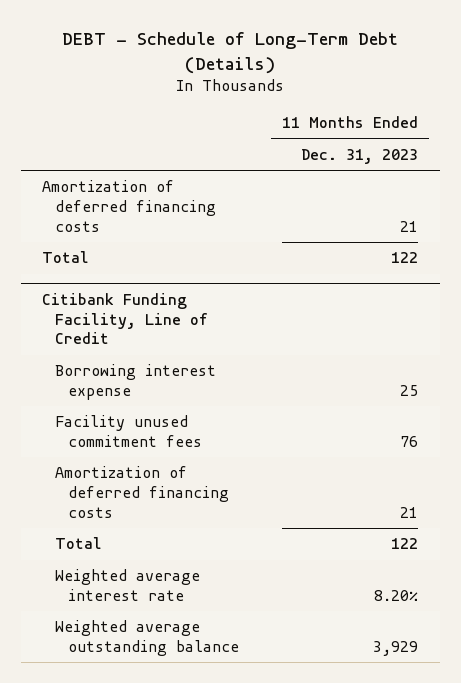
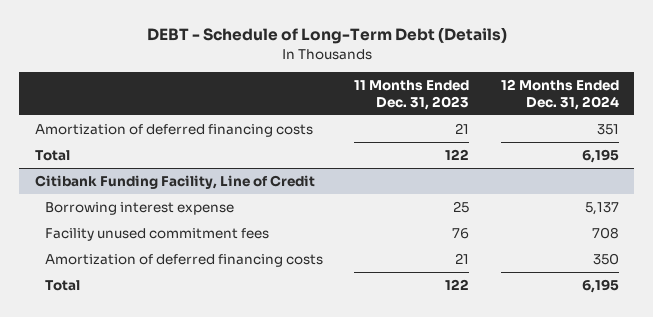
none -> [500,79,619,110] 12 Months Ended Dec. 31, 2024
[55,569,201,601] Weighted average interest rate -> none
[55,620,240,656] Weighted average outstanding balance -> none

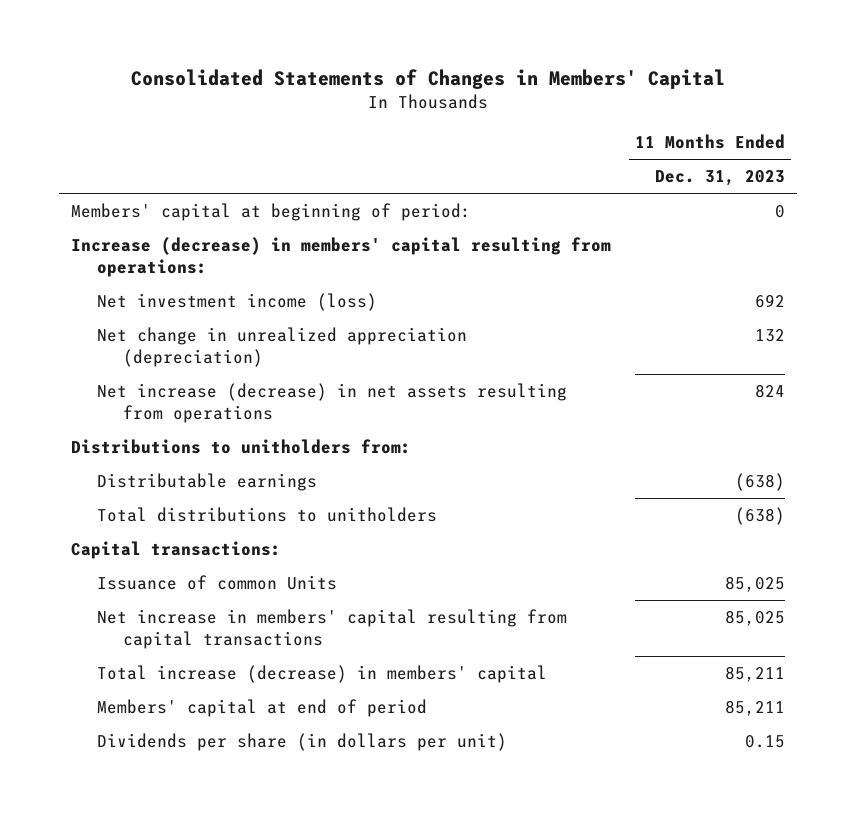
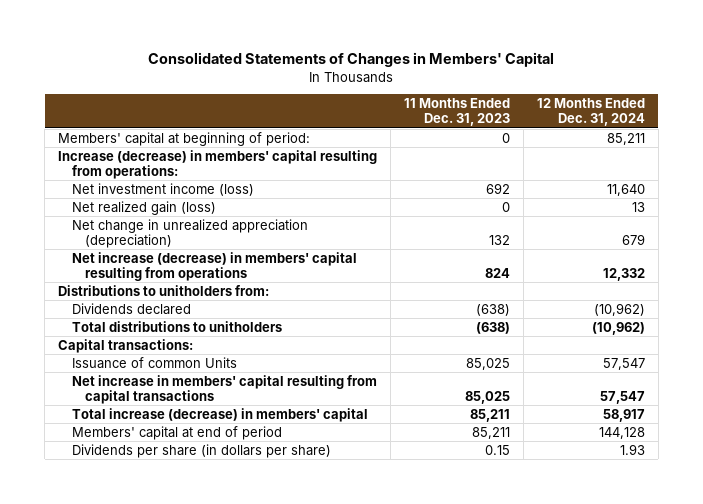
none -> [536,98,645,126] 12 Months Ended Dec. 31, 2024
none -> [71,200,216,215] Net realized gain (loss)
[96,382,567,424] Net increase (decrease) in net assets resulting from operations -> [71,251,357,281] Net increase (decrease) in members' capital resulting from operations
[96,472,317,491] Distributable earnings -> [71,302,191,315] Dividends declared
[96,732,507,751] Dividends per share (in dollars per unit) -> [71,443,331,458] Dividends per share (in dollars per share)

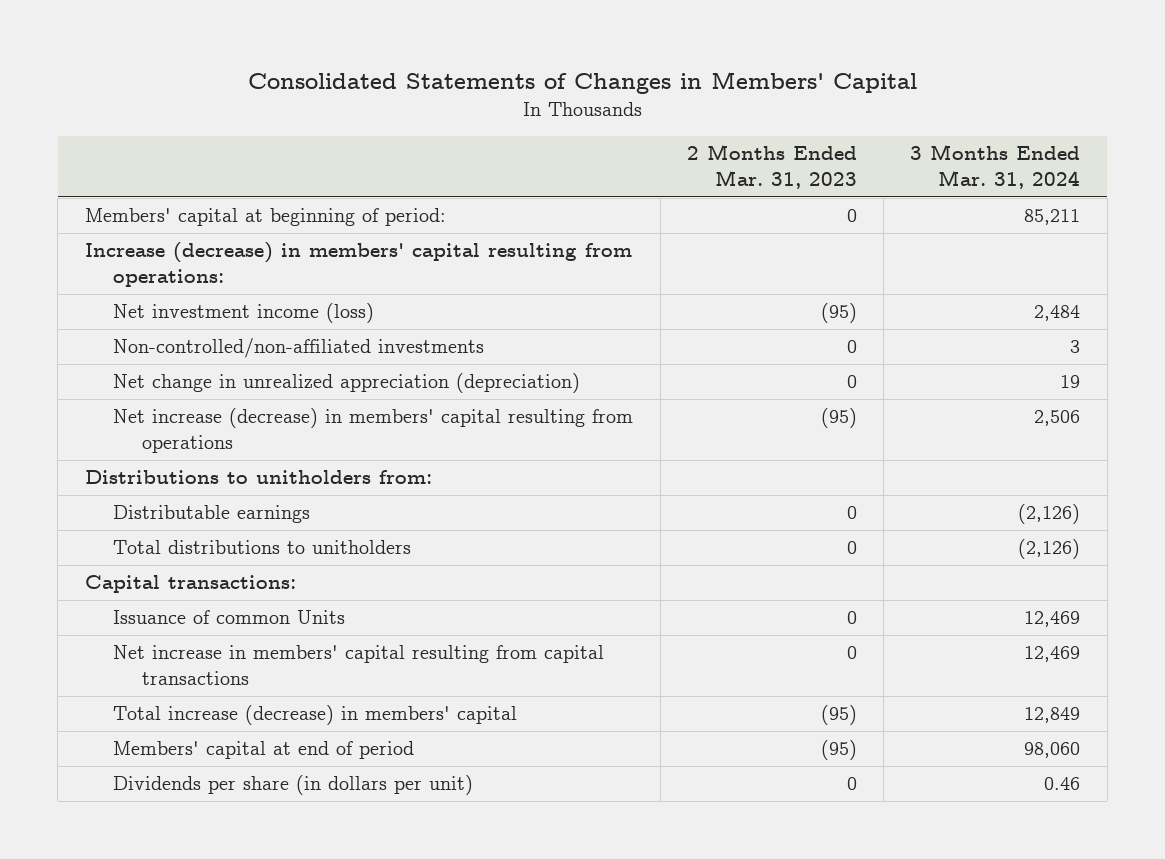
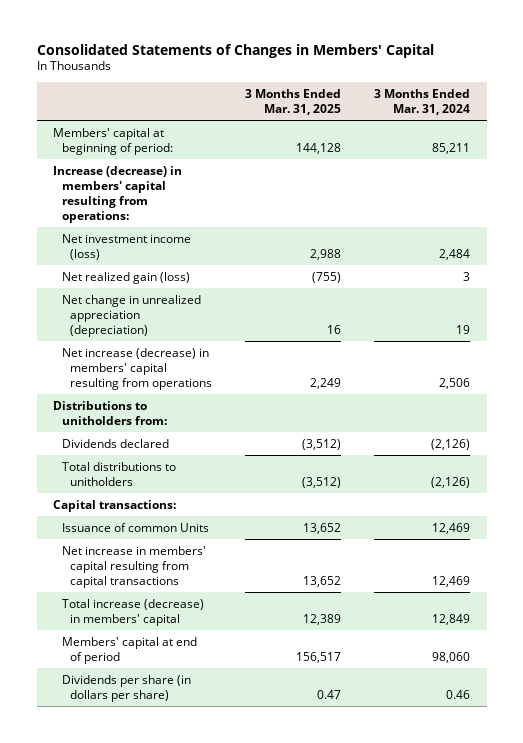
[686,144,857,189] 2 Months Ended Mar. 31, 2023 -> none
none -> [244,88,341,115] 3 Months Ended Mar. 31, 2025
[113,338,485,359] Non-controlled/non-affiliated investments -> [61,271,190,284] Net realized gain (loss)
[113,505,311,524] Distributable earnings -> [61,438,169,448] Dividends declared
[113,775,474,796] Dividends per share (in dollars per unit) -> [61,674,191,702] Dividends per share (in dollars per share)

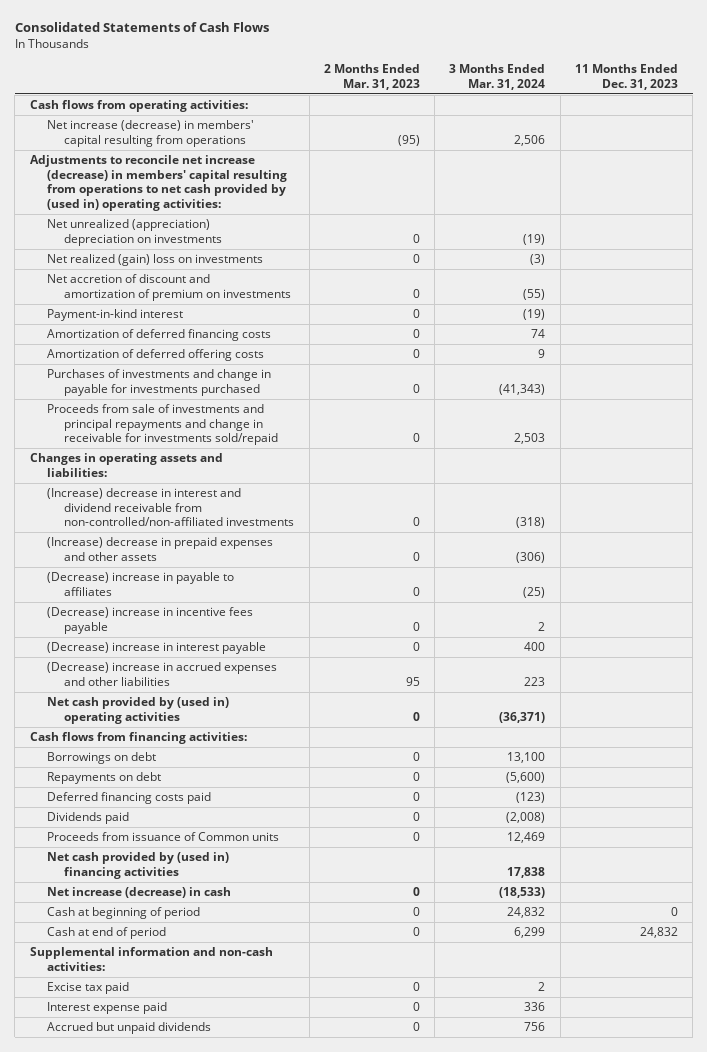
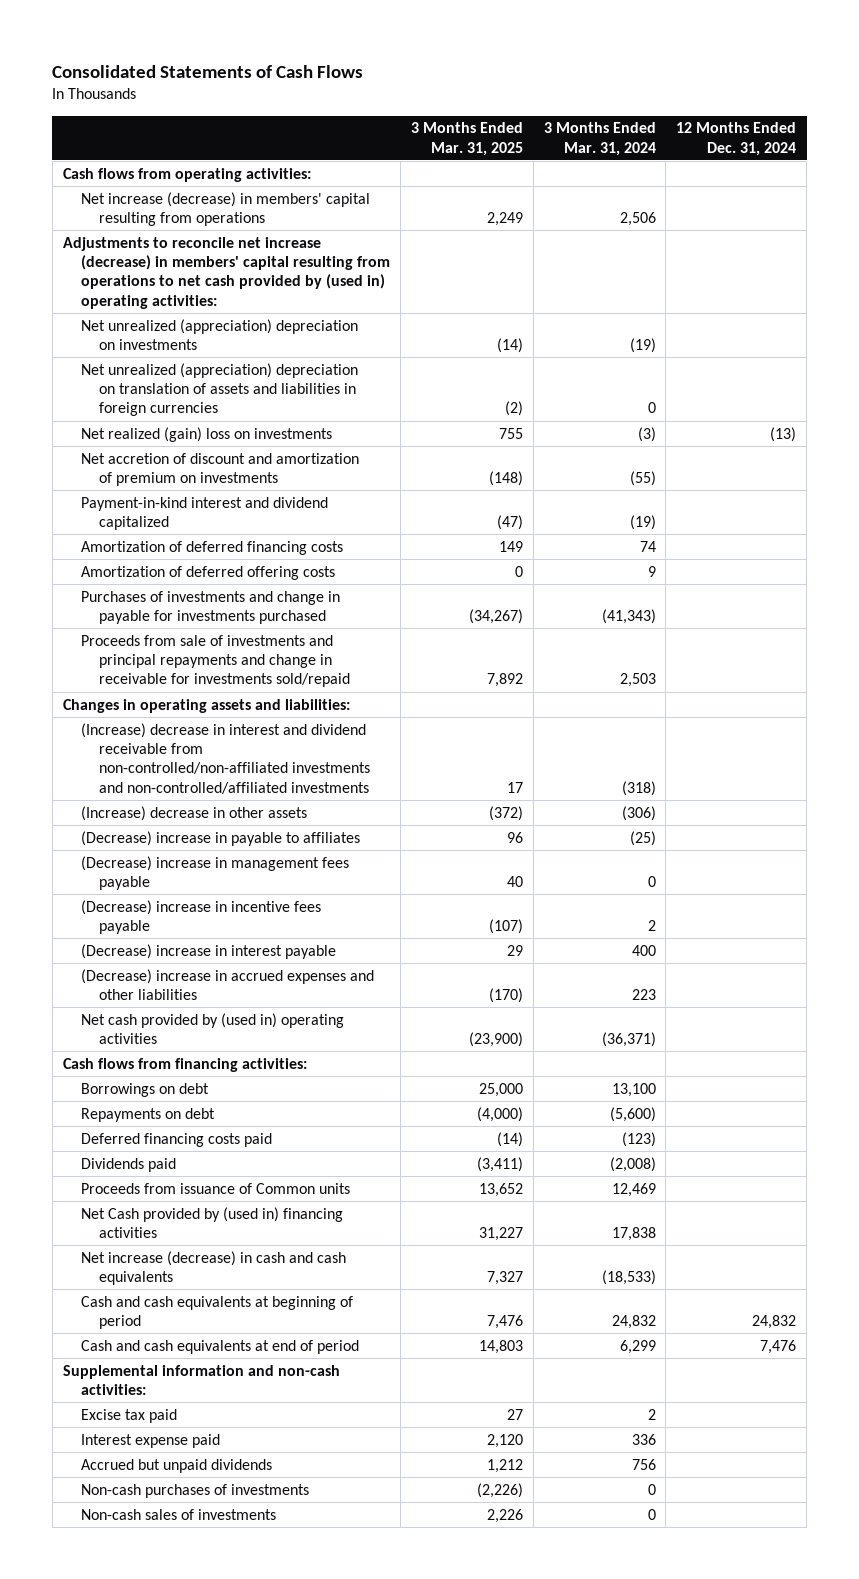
[323,64,420,90] 2 Months Ended Mar. 31, 2023 -> none
[574,64,678,90] 11 Months Ended Dec. 31, 2023 -> none
none -> [410,122,523,156] 3 Months Ended Mar. 31, 2025
none -> [676,122,797,156] 12 Months Ended Dec. 31, 2024
none -> [80,362,358,417] Net unrealized (appreciation) depreciation on translation of assets and liabilities in foreign currencies
[47,309,184,322] Payment-in-kind interest -> [80,496,328,531] Payment-in-kind interest and dividend capitalized
[47,488,295,527] (Increase) decrease in interest and dividend receivable from non-controlled/non-affiliated investments -> [80,722,370,794] (Increase) decrease in interest and dividend receivable from non-controlled/non-affiliated investments and non-controlled/affiliated investments
[47,537,274,561] (Increase) decrease in prepaid expenses and other assets -> [80,805,307,821] (Increase) decrease in other assets
none -> [80,855,349,891] (Decrease) increase in management fees payable
[47,852,230,879] Net cash provided by (used in) financing activities -> [80,1206,343,1239] Net Cash provided by (used in) financing activities
[47,887,232,899] Net increase (decrease) in cash -> [80,1250,346,1286] Net increase (decrease) in cash and cash equivalents
[47,907,201,920] Cash at beginning of period -> [80,1295,353,1330] Cash and cash equivalents at beginning of period
[47,927,167,940] Cash at end of period -> [80,1339,359,1354] Cash and cash equivalents at end of period
none -> [80,1483,309,1498] Non-cash purchases of investments
none -> [80,1508,276,1520] Non-cash sales of investments

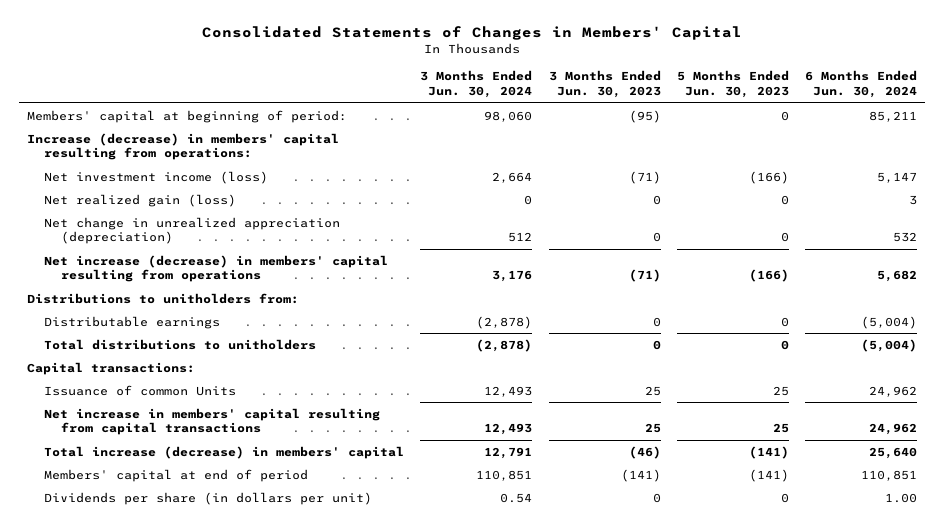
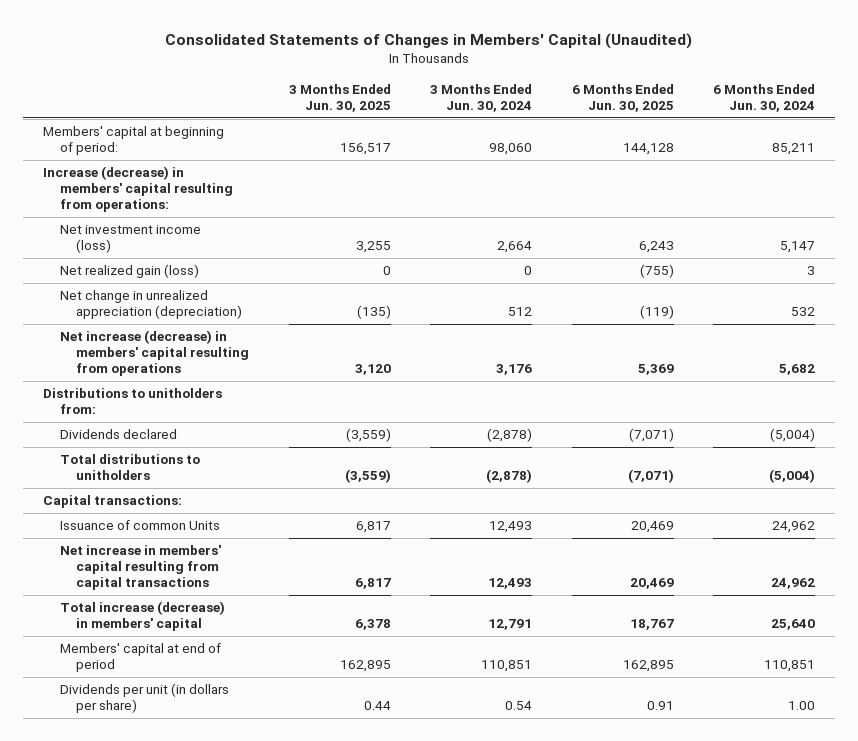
[201,25,742,40] Consolidated Statements of Changes in Members' Capital -> [165,32,693,49] Consolidated Statements of Changes in Members' Capital (Unaudited)
[548,70,661,98] 3 Months Ended Jun. 30, 2023 -> none
[676,70,789,98] 5 Months Ended Jun. 30, 2023 -> none
none -> [288,84,391,112] 3 Months Ended Jun. 30, 2025
none -> [571,84,674,112] 6 Months Ended Jun. 30, 2025
[44,315,221,329] Distributable earnings -> [59,429,177,440] Dividends declared
[44,491,373,505] Dividends per share (in dollars per unit) -> [59,683,229,714] Dividends per unit (in dollars per share)

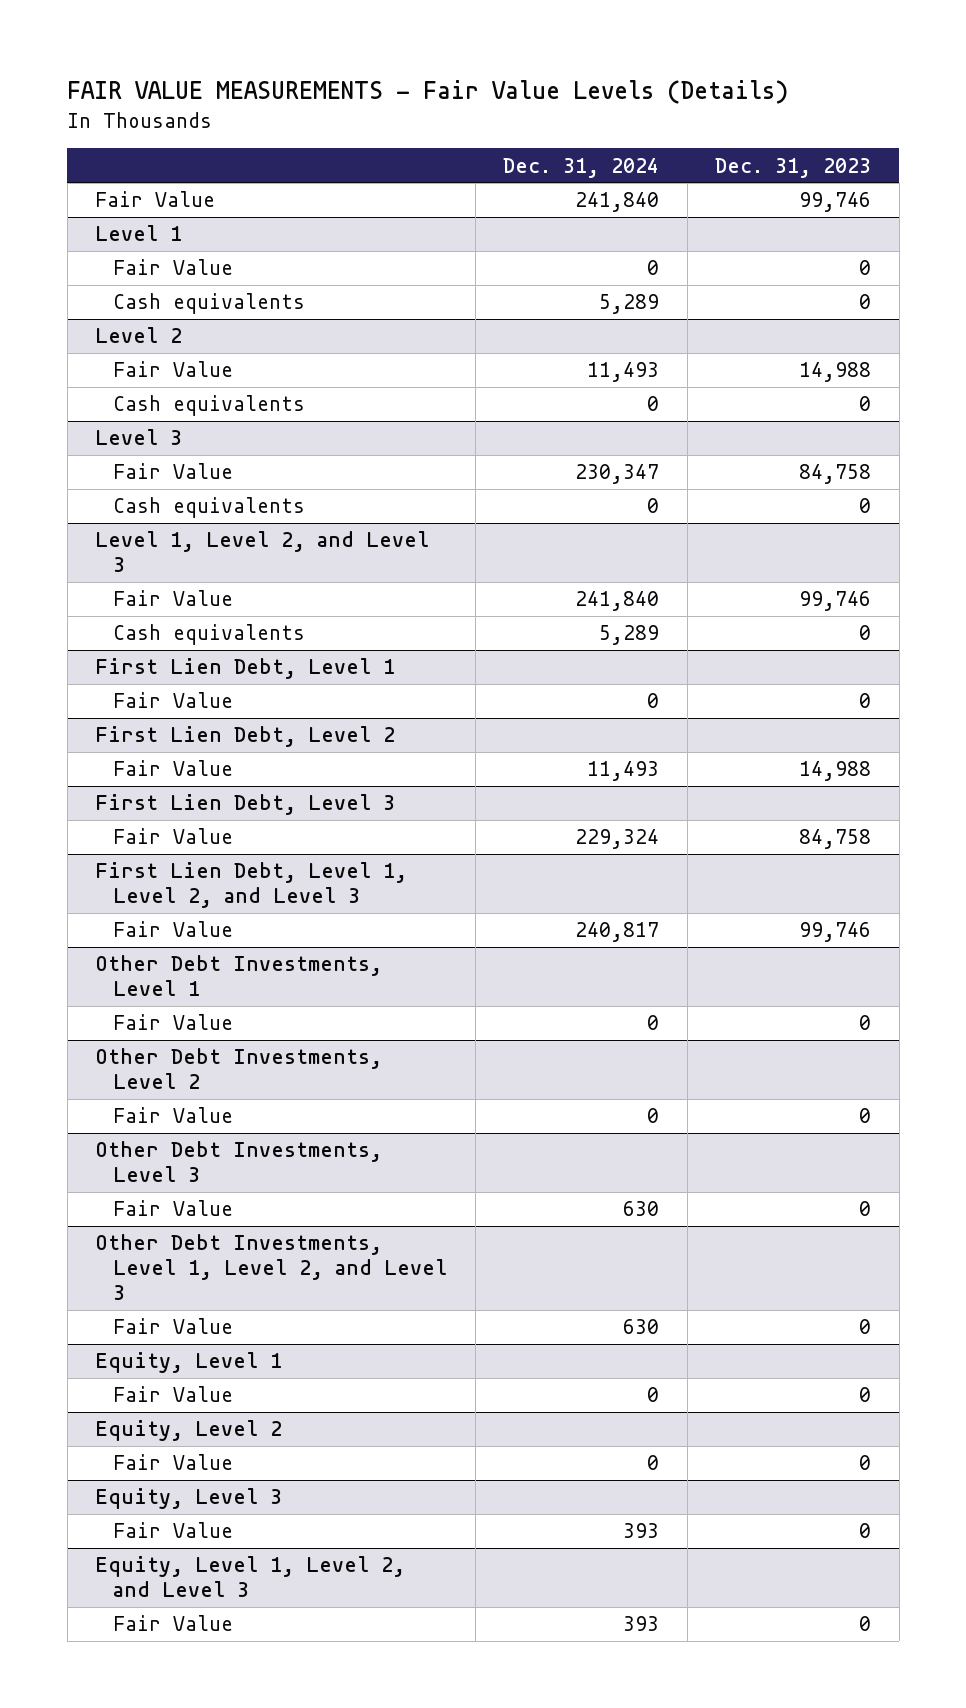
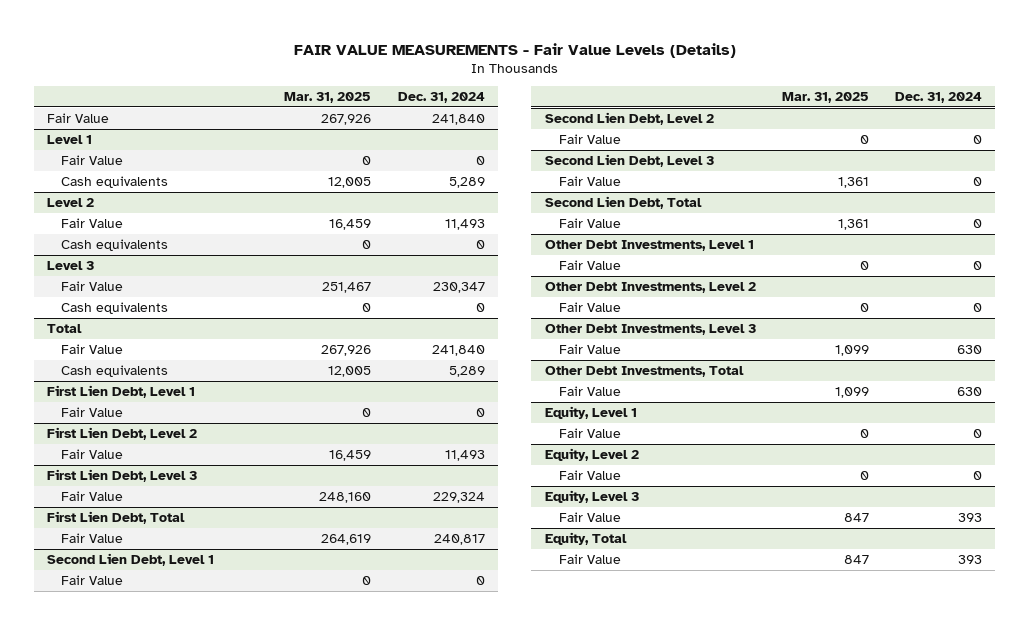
[715,157,872,178] Dec. 31, 2023 -> none
none -> [284,92,372,104] Mar. 31, 2025
[95,531,430,573] Level 1, Level 2, and Level 3 -> [46,323,82,333] Total
[95,862,408,909] First Lien Debt, Level 1, Level 2, and Level 3 -> none
none -> [46,510,185,524] First Lien Debt, Total
none -> [46,552,214,566] Second Lien Debt, Level 1
none -> [60,574,123,585] Fair Value
none -> [544,111,714,125] Second Lien Debt, Level 2
none -> [558,133,621,144] Fair Value
none -> [544,153,714,167] Second Lien Debt, Level 3
none -> [558,175,621,186] Fair Value
none -> [544,195,702,209] Second Lien Debt, Total
none -> [558,217,621,228] Fair Value
[95,1234,448,1300] Other Debt Investments, Level 1, Level 2, and Level 3 -> none
none -> [544,365,744,377] Other Debt Investments, Total
[95,1556,406,1598] Equity, Level 1, Level 2, and Level 3 -> none
none -> [544,531,627,545] Equity, Total

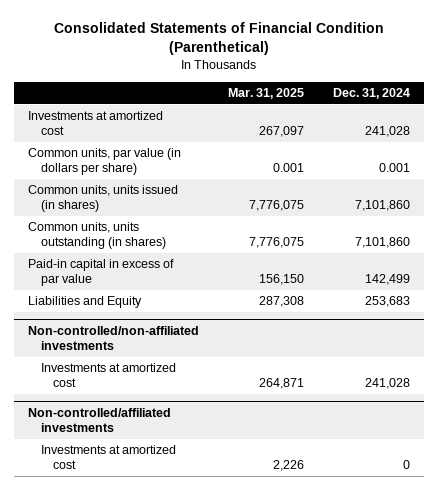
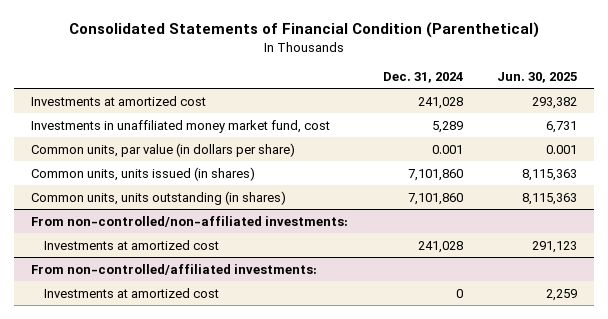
[228,87,305,99] Mar. 31, 2025 -> none
none -> [497,71,578,83] Jun. 30, 2025
none -> [31,119,331,133] Investments in unaffiliated money market fund, cost
[28,259,175,287] Paid-in capital in excess of par value -> none
[28,296,143,309] Liabilities and Equity -> none
[28,325,200,350] Non-controlled/non-affiliated investments -> [31,215,349,227] From non-controlled/non-affiliated investments:
[28,407,172,432] Non-controlled/affiliated investments -> [31,263,318,275] From non-controlled/affiliated investments:

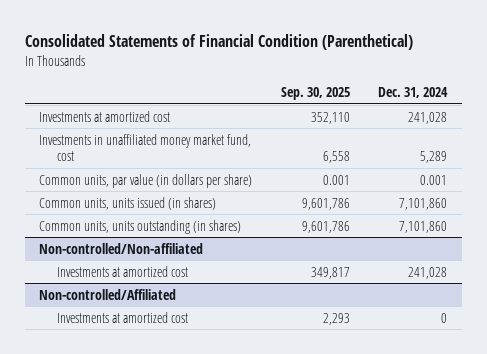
[497,71,578,83] Jun. 30, 2025 -> none
none -> [280,86,350,100] Sep. 30, 2025
[31,215,349,227] From non-controlled/non-affiliated investments: -> [39,242,204,254] Non-controlled/Non-affiliated
[31,263,318,275] From non-controlled/affiliated investments: -> [39,288,177,300] Non-controlled/Affiliated

